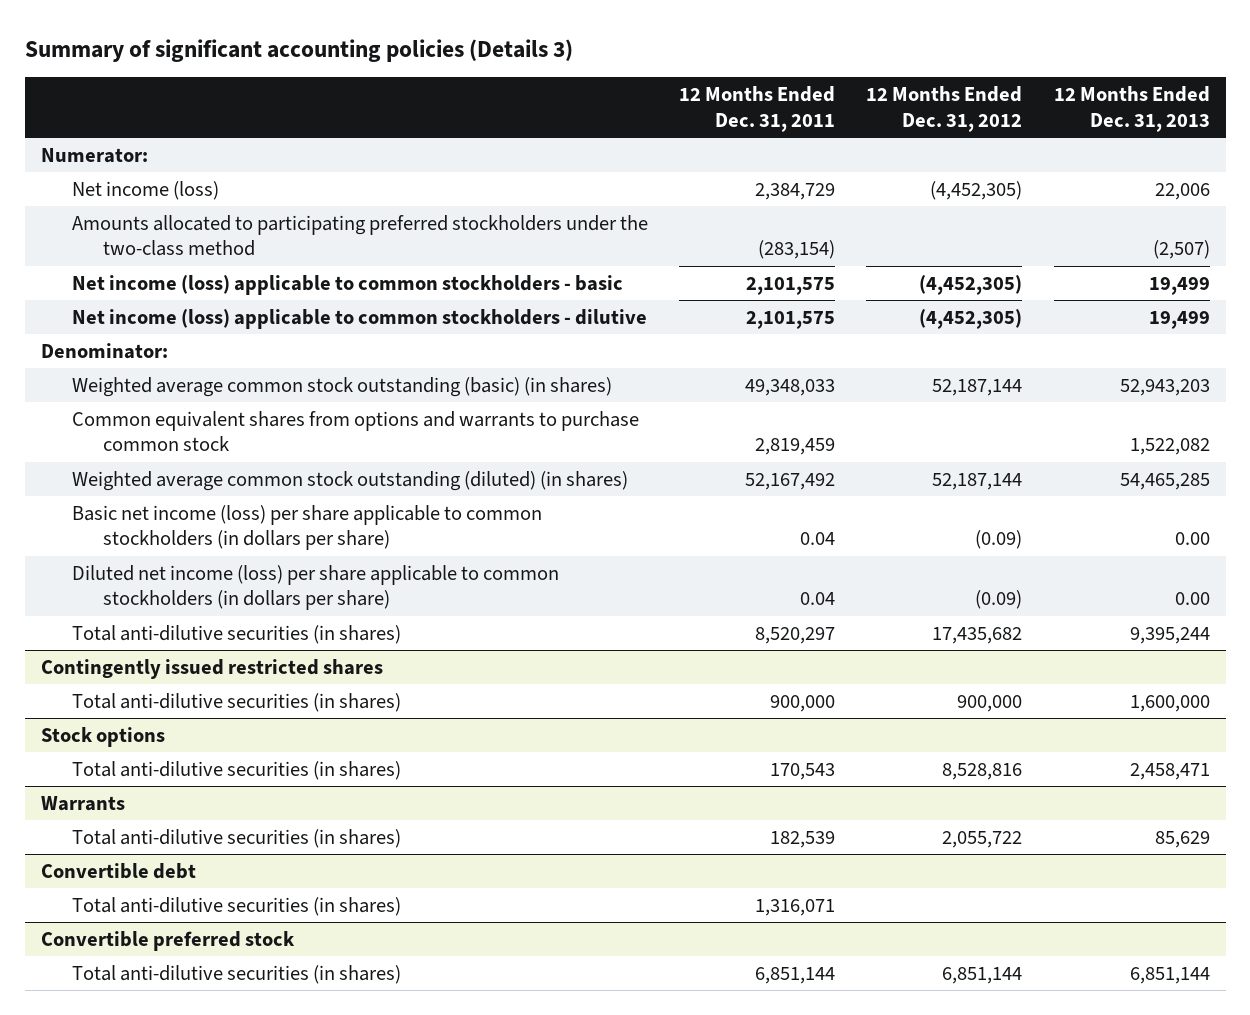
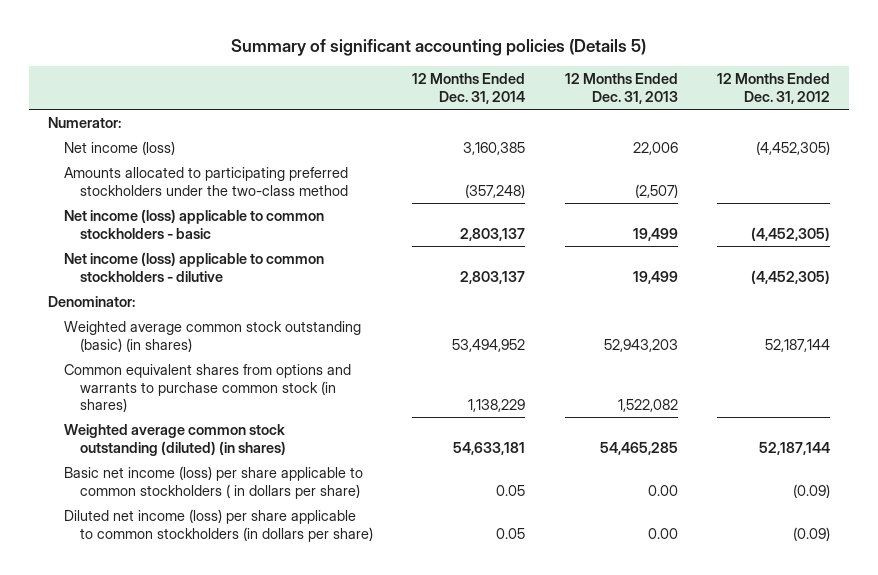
[24,38,573,62] Summary of significant accounting policies (Details 3) -> [231,38,647,56] Summary of significant accounting policies (Details 5)
[679,86,836,132] 12 Months Ended Dec. 31, 2011 -> none
none -> [412,73,526,104] 12 Months Ended Dec. 31, 2014
[71,410,639,452] Common equivalent shares from options and warrants to purchase common stock -> [64,363,352,413] Common equivalent shares from options and warrants to purchase common stock (in shares)
[71,504,542,551] Basic net income (loss) per share applicable to common stockholders (in dollars per share) -> [64,465,364,499] Basic net income (loss) per share applicable to common stockholders ( in dollars per share)
[71,624,401,644] Total anti-dilutive securities (in shares) -> none
[40,658,383,679] Contingently issued restricted shares -> none
[71,692,401,712] Total anti-dilutive securities (in shares) -> none
[40,726,165,747] Stock options -> none
[71,760,401,780] Total anti-dilutive securities (in shares) -> none
[40,795,125,811] Warrants -> none
[71,828,401,848] Total anti-dilutive securities (in shares) -> none
[40,862,196,879] Convertible debt -> none
[71,896,401,916] Total anti-dilutive securities (in shares) -> none
[40,930,295,951] Convertible preferred stock -> none
[71,964,401,984] Total anti-dilutive securities (in shares) -> none

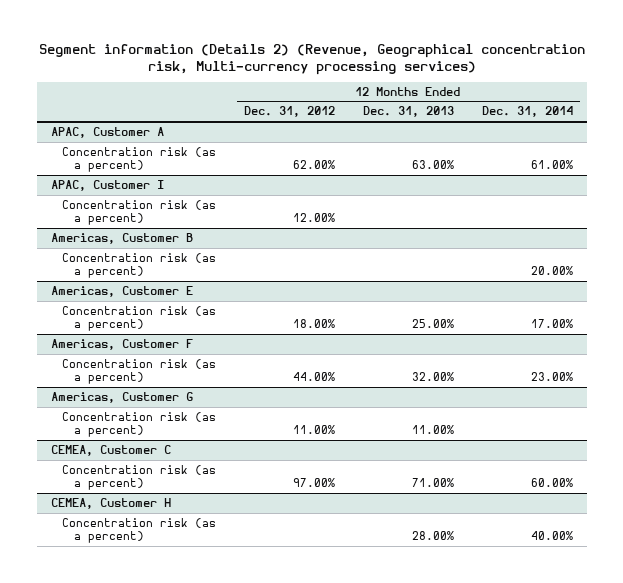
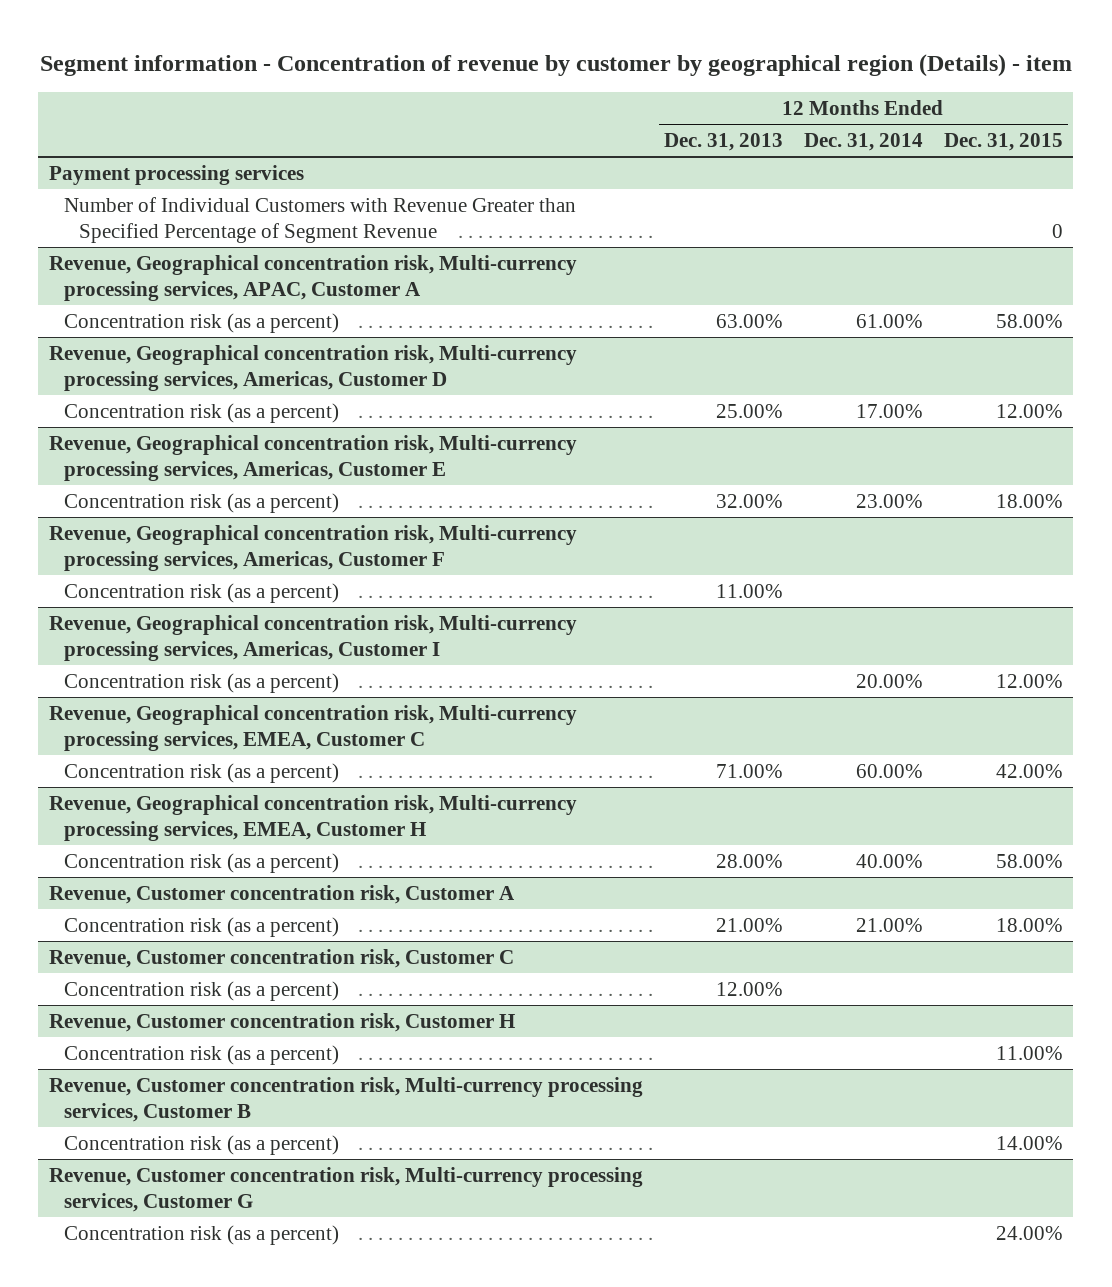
[38,43,585,75] Segment information (Details 2) (Revenue, Geographical concentration risk, Multi-currency processing services) -> [39,53,1072,77] Segment information - Concentration of revenue by customer by geographical region (Details) - item
[244,106,336,118] Dec. 31, 2012 -> none
none -> [943,132,1063,151] Dec. 31, 2015
[50,127,164,139] APAC, Customer A -> none
none -> [48,164,304,185] Payment processing services
none -> [64,196,577,243] Number of Individual Customers with Revenue Greater than Specified Percentage of Segment Revenue
none -> [48,254,577,301] Revenue, Geographical concentration risk, Multi-currency processing services, APAC, Customer A
[50,180,164,192] APAC, Customer I -> none
[62,200,217,225] Concentration risk (as a percent) -> none
[50,233,193,245] Americas, Customer B -> none
[62,253,217,278] Concentration risk (as a percent) -> none
[50,286,193,298] Americas, Customer E -> none
none -> [48,344,577,391] Revenue, Geographical concentration risk, Multi-currency processing services, Americas, Customer D
[50,339,193,351] Americas, Customer F -> none
none -> [48,434,577,481] Revenue, Geographical concentration risk, Multi-currency processing services, Americas, Customer E
[50,392,193,404] Americas, Customer G -> none
none -> [48,524,577,571] Revenue, Geographical concentration risk, Multi-currency processing services, Americas, Customer F
[50,445,171,457] CEMEA, Customer C -> none
none -> [48,614,577,661] Revenue, Geographical concentration risk, Multi-currency processing services, Americas, Customer I
none -> [64,672,340,693] Concentration risk (as a percent)
none -> [48,704,577,751] Revenue, Geographical concentration risk, Multi-currency processing services, EMEA, Customer C
[50,498,171,510] CEMEA, Customer H -> none
none -> [48,794,577,841] Revenue, Geographical concentration risk, Multi-currency processing services, EMEA, Customer H
none -> [48,884,515,904] Revenue, Customer concentration risk, Customer A
none -> [64,916,340,937] Concentration risk (as a percent)
none -> [48,948,514,968] Revenue, Customer concentration risk, Customer C
none -> [64,980,340,1001] Concentration risk (as a percent)
none -> [48,1012,515,1032] Revenue, Customer concentration risk, Customer H
none -> [64,1044,340,1065] Concentration risk (as a percent)
none -> [48,1076,643,1122] Revenue, Customer concentration risk, Multi-currency processing services, Customer B
none -> [64,1134,340,1155] Concentration risk (as a percent)
none -> [48,1166,643,1212] Revenue, Customer concentration risk, Multi-currency processing services, Customer G
none -> [64,1224,340,1245] Concentration risk (as a percent)

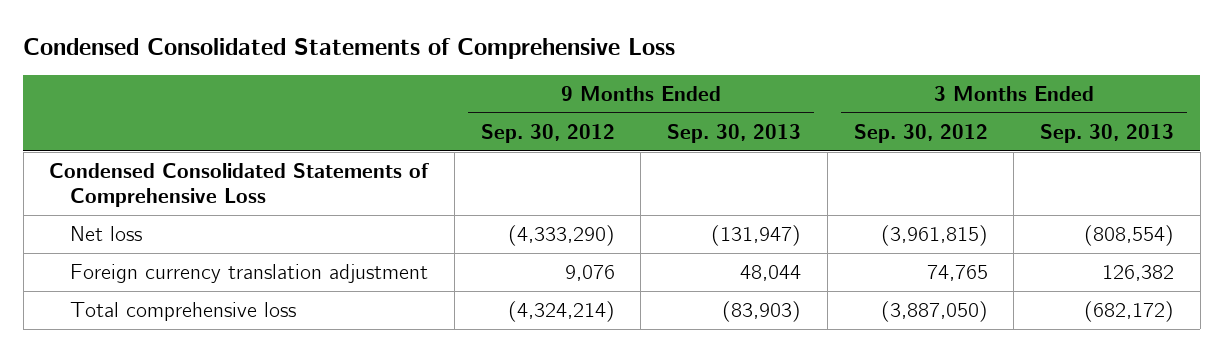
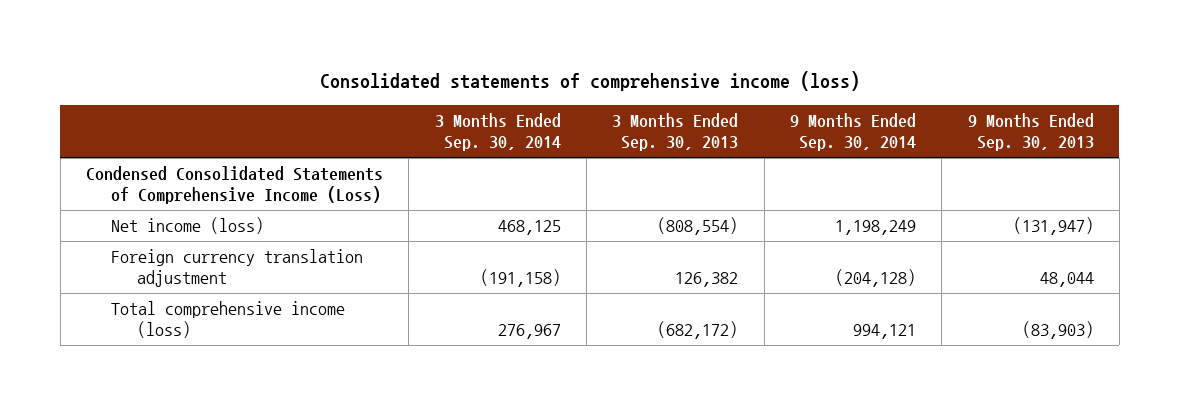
[23,37,676,59] Condensed Consolidated Statements of Comprehensive Loss -> [319,71,860,92] Consolidated statements of comprehensive income (loss)
[480,123,615,143] Sep. 30, 2012 -> none
[853,123,988,143] Sep. 30, 2012 -> none
none -> [434,113,561,152] 3 Months Ended Sep. 30, 2014
none -> [789,113,916,152] 9 Months Ended Sep. 30, 2014
[49,162,430,207] Condensed Consolidated Statements of Comprehensive Loss -> [85,166,383,205] Condensed Consolidated Statements of Comprehensive Income (Loss)
[69,225,142,241] Net loss -> [111,217,265,235] Net income (loss)
[69,301,296,321] Total comprehensive loss -> [111,301,346,339] Total comprehensive income (loss)

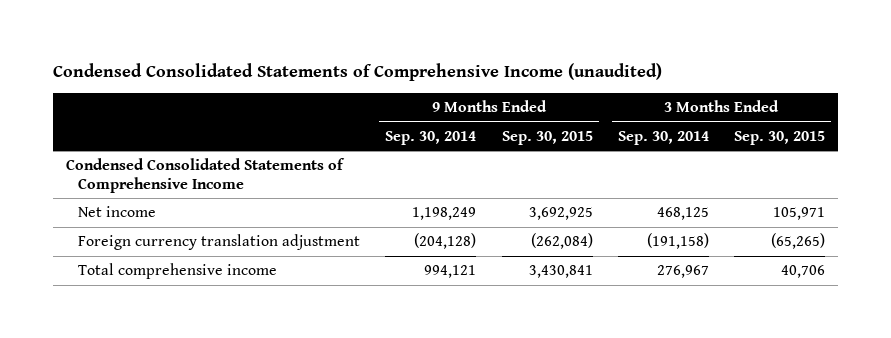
[319,71,860,92] Consolidated statements of comprehensive income (loss) -> [52,63,662,82] Condensed Consolidated Statements of Comprehensive Income (unaudited)
[612,113,739,152] 3 Months Ended Sep. 30, 2013 -> none
[967,113,1094,152] 9 Months Ended Sep. 30, 2013 -> none
none -> [501,130,593,145] Sep. 30, 2015
none -> [734,130,826,145] Sep. 30, 2015
[85,166,383,205] Condensed Consolidated Statements of Comprehensive Income (Loss) -> [65,158,345,193] Condensed Consolidated Statements of Comprehensive Income
[111,217,265,235] Net income (loss) -> [77,206,156,218] Net income
[111,301,346,339] Total comprehensive income (loss) -> [77,263,277,280] Total comprehensive income

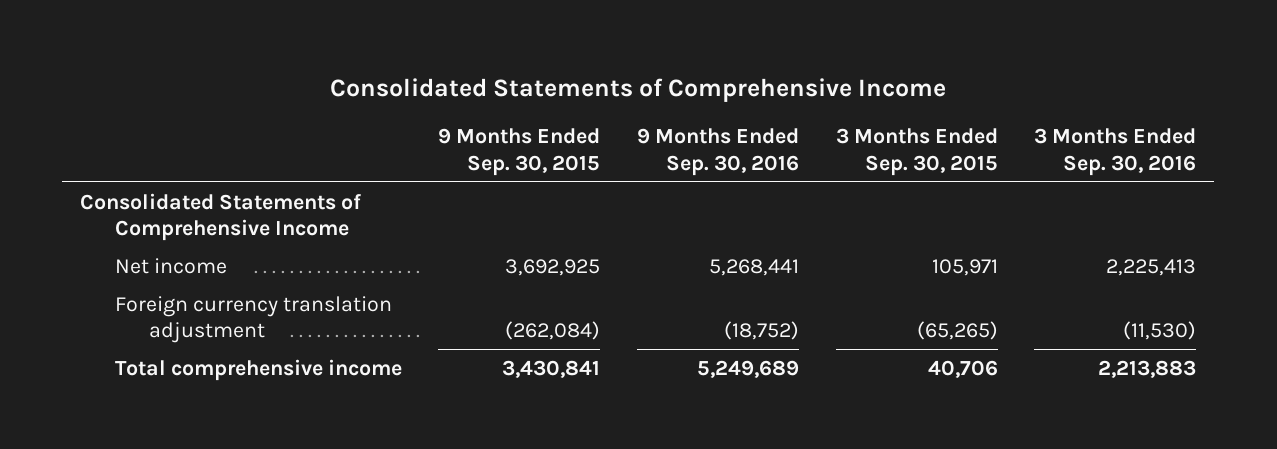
[52,63,662,82] Condensed Consolidated Statements of Comprehensive Income (unaudited) -> [330,77,947,102] Consolidated Statements of Comprehensive Income
[385,130,477,145] Sep. 30, 2014 -> none
[617,130,709,145] Sep. 30, 2014 -> none
none -> [636,128,799,176] 9 Months Ended Sep. 30, 2016
none -> [1034,128,1197,176] 3 Months Ended Sep. 30, 2016
[65,158,345,193] Condensed Consolidated Statements of Comprehensive Income -> [80,192,362,242] Consolidated Statements of Comprehensive Income

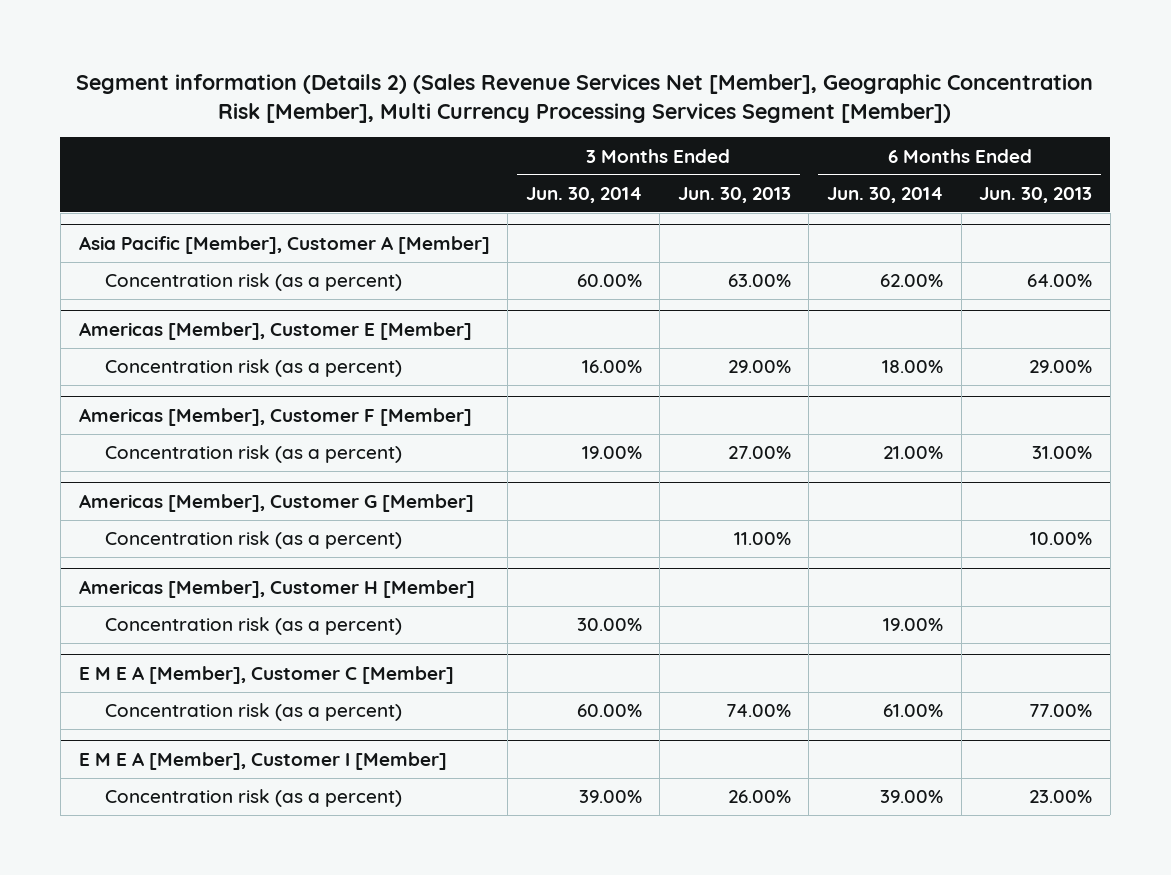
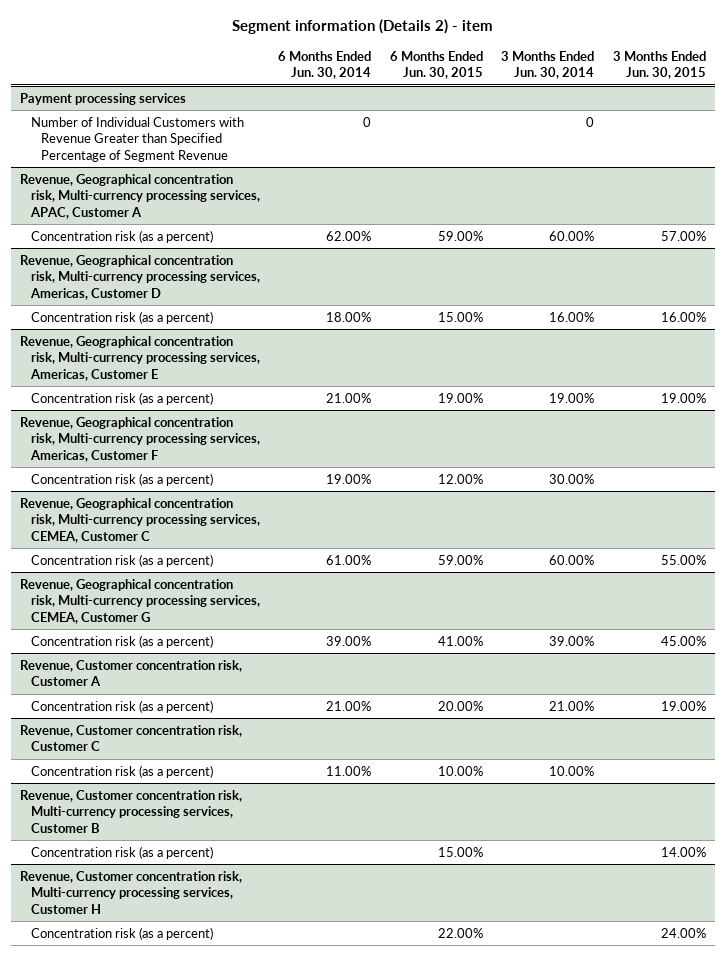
[76,73,1094,123] Segment information (Details 2) (Sales Revenue Services Net [Member], Geographic Concentration Risk [Member], Multi Currency Processing Services Segment [Member]) -> [231,18,493,34] Segment information (Details 2) - item
[677,186,791,203] Jun. 30, 2013 -> none
[979,186,1093,203] Jun. 30, 2013 -> none
none -> [389,50,483,80] 6 Months Ended Jun. 30, 2015
none -> [612,50,706,80] 3 Months Ended Jun. 30, 2015
[78,235,490,254] Asia Pacific [Member], Customer A [Member] -> none
none -> [20,92,187,105] Payment processing services
none -> [30,116,244,163] Number of Individual Customers with Revenue Greater than Specified Percentage of Segment Revenue
none -> [20,173,260,220] Revenue, Geographical concentration risk, Multi-currency processing services, APAC, Customer A
[78,321,472,340] Americas [Member], Customer E [Member] -> none
none -> [20,254,260,301] Revenue, Geographical concentration risk, Multi-currency processing services, Americas, Customer D
[78,407,472,426] Americas [Member], Customer F [Member] -> none
none -> [20,335,260,382] Revenue, Geographical concentration risk, Multi-currency processing services, Americas, Customer E
[78,493,474,512] Americas [Member], Customer G [Member] -> none
[104,531,402,550] Concentration risk (as a percent) -> none
[78,579,475,598] Americas [Member], Customer H [Member] -> none
none -> [20,416,260,463] Revenue, Geographical concentration risk, Multi-currency processing services, Americas, Customer F
[78,665,454,684] E M E A [Member], Customer C [Member] -> none
none -> [20,497,260,544] Revenue, Geographical concentration risk, Multi-currency processing services, CEMEA, Customer C
[78,751,447,770] E M E A [Member], Customer I [Member] -> none
none -> [20,578,260,625] Revenue, Geographical concentration risk, Multi-currency processing services, CEMEA, Customer G
none -> [20,659,243,687] Revenue, Customer concentration risk, Customer A
none -> [30,699,213,713] Concentration risk (as a percent)
none -> [20,724,243,752] Revenue, Customer concentration risk, Customer C
none -> [30,764,213,778] Concentration risk (as a percent)
none -> [20,789,243,834] Revenue, Customer concentration risk, Multi-currency processing services, Customer B
none -> [30,845,213,859] Concentration risk (as a percent)
none -> [20,870,243,915] Revenue, Customer concentration risk, Multi-currency processing services, Customer H
none -> [30,926,213,940] Concentration risk (as a percent)

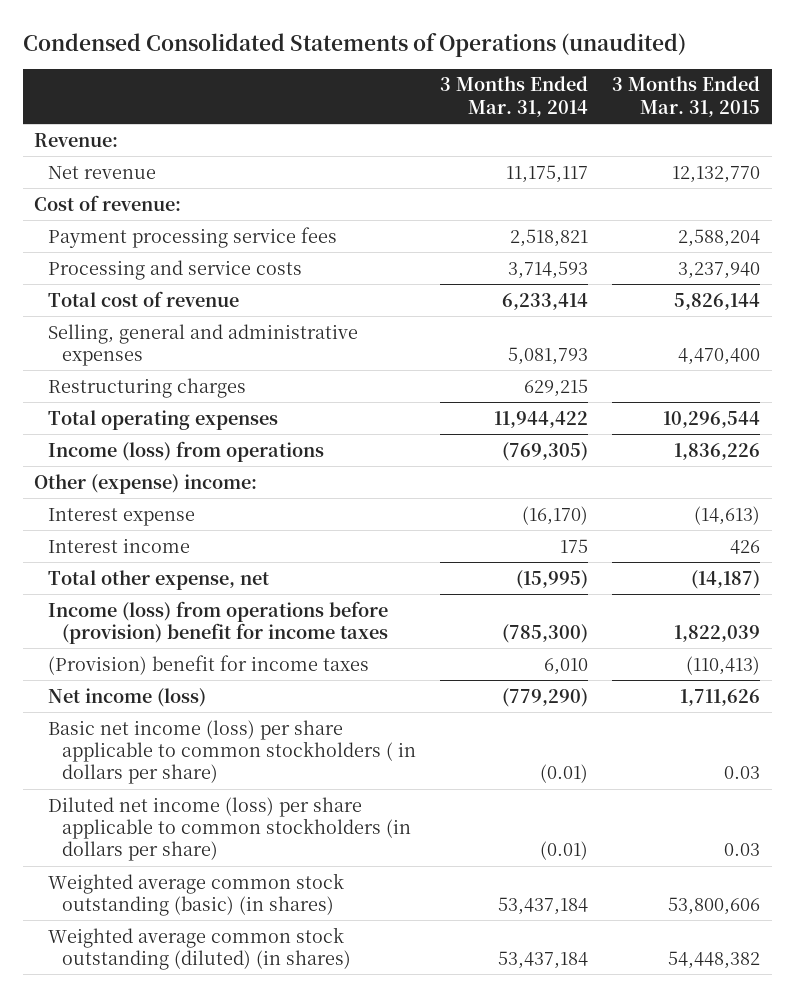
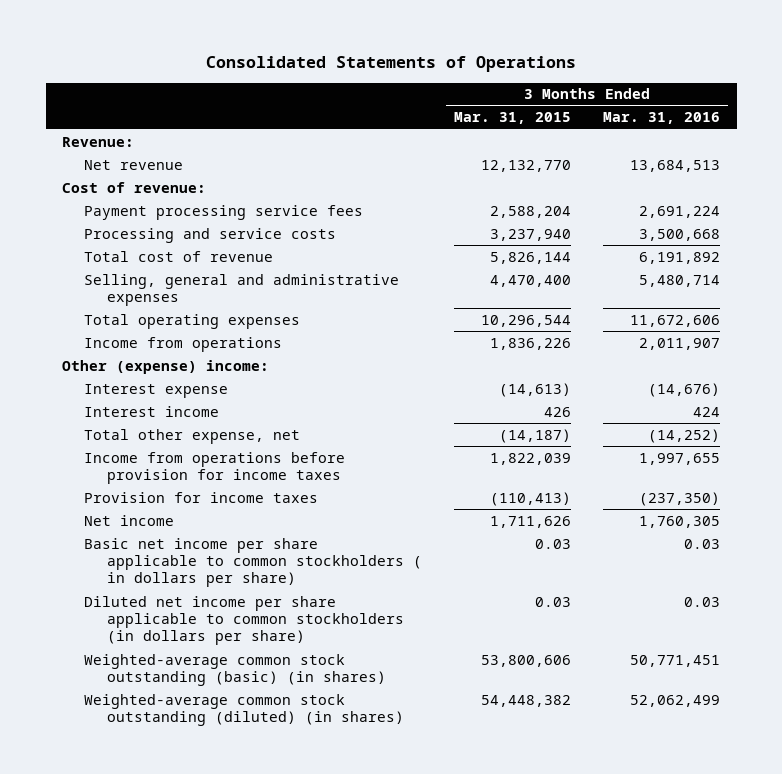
[22,32,686,57] Condensed Consolidated Statements of Operations (unaudited) -> [206,56,577,73] Consolidated Statements of Operations
[439,76,588,117] 3 Months Ended Mar. 31, 2014 -> none
none -> [603,112,721,125] Mar. 31, 2016
[48,377,247,398] Restructuring charges -> none
[48,440,325,462] Income (loss) from operations -> [84,336,283,352] Income from operations
[48,600,389,644] Income (loss) from operations before (provision) benefit for income taxes -> [84,451,346,485] Income from operations before provision for income taxes
[48,654,370,675] (Provision) benefit for income taxes -> [84,491,319,503] Provision for income taxes
[48,687,207,707] Net income (loss) -> [84,514,175,526] Net income
[48,719,417,785] Basic net income (loss) per share applicable to common stockholders ( in dollars per share) -> [84,537,422,588] Basic net income per share applicable to common stockholders ( in dollars per share)
[48,796,412,862] Diluted net income (loss) per share applicable to common stockholders (in dollars per share) -> [84,595,404,646] Diluted net income per share applicable to common stockholders (in dollars per share)
[48,872,345,916] Weighted average common stock outstanding (basic) (in shares) -> [84,653,386,687] Weighted-average common stock outstanding (basic) (in shares)
[48,926,352,970] Weighted average common stock outstanding (diluted) (in shares) -> [84,693,404,727] Weighted-average common stock outstanding (diluted) (in shares)

